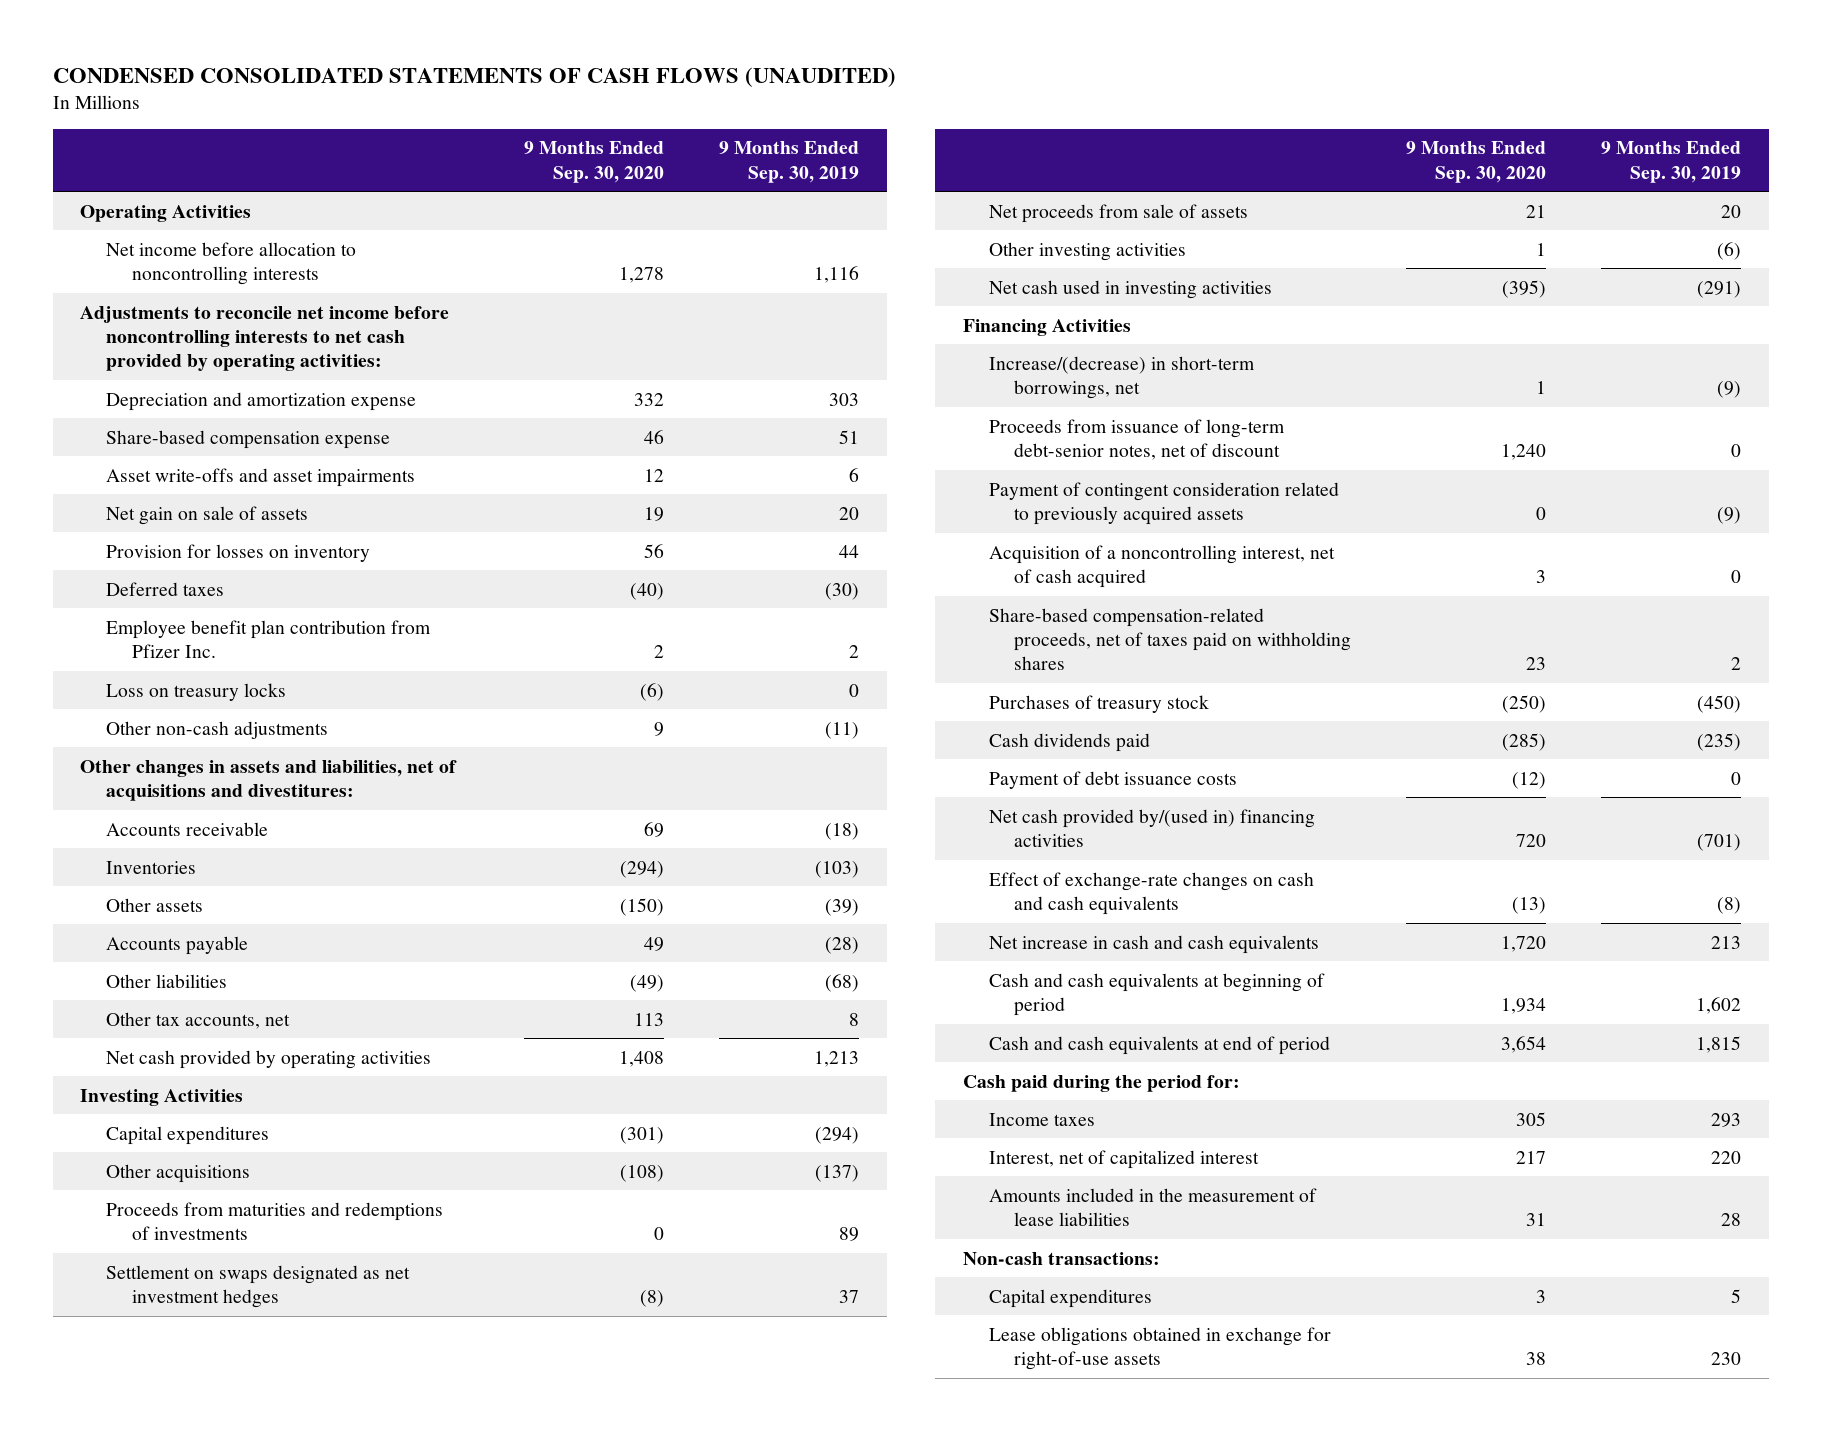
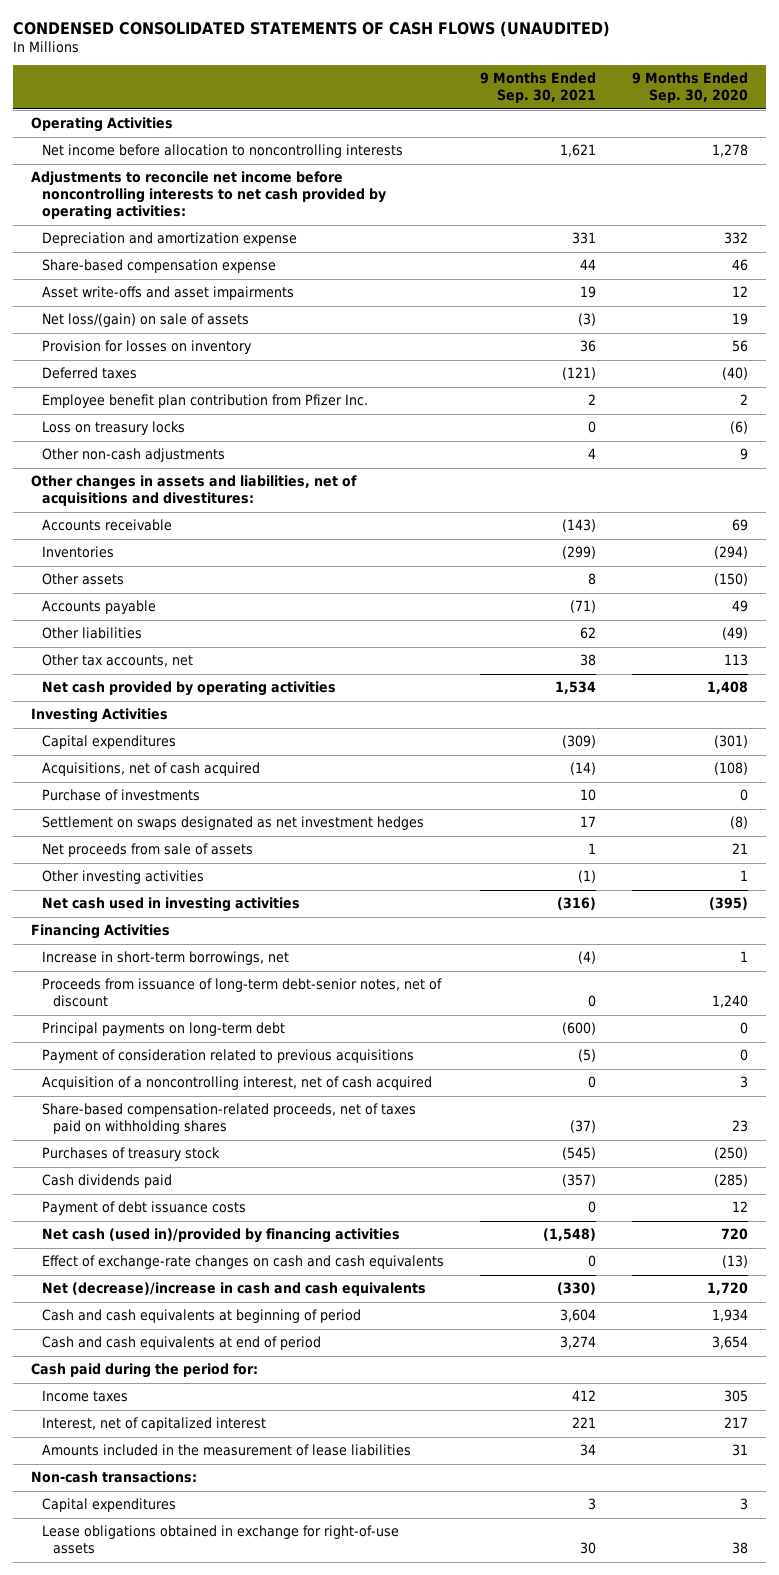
[719,141,860,183] 9 Months Ended Sep. 30, 2019 -> none
none -> [480,72,597,104] 9 Months Ended Sep. 30, 2021
[106,505,309,525] Net gain on sale of assets -> [42,313,250,328] Net loss/(gain) on sale of assets
[106,1201,444,1240] Proceeds from maturities and redemptions of investments -> none
[106,1163,251,1183] Other acquisitions -> [42,762,261,777] Acquisitions, net of cash acquired
none -> [42,789,201,802] Purchase of investments
[988,355,1255,399] Increase/(decrease) in short-term borrowings, net -> [42,951,290,966] Increase in short-term borrowings, net
none -> [42,1022,286,1037] Principal payments on long-term debt
[988,481,1339,525] Payment of contingent consideration related to previously acquired assets -> [42,1049,415,1064] Payment of consideration related to previous acquisitions
[1512,771,1547,789] (12) -> [732,1201,749,1213] 12
[988,808,1315,847] Net cash provided by/(used in) financing activities -> [42,1228,401,1244] Net cash (used in)/provided by financing activities
[988,934,1319,954] Net increase in cash and cash equivalents -> [42,1282,427,1297] Net (decrease)/increase in cash and cash equivalents

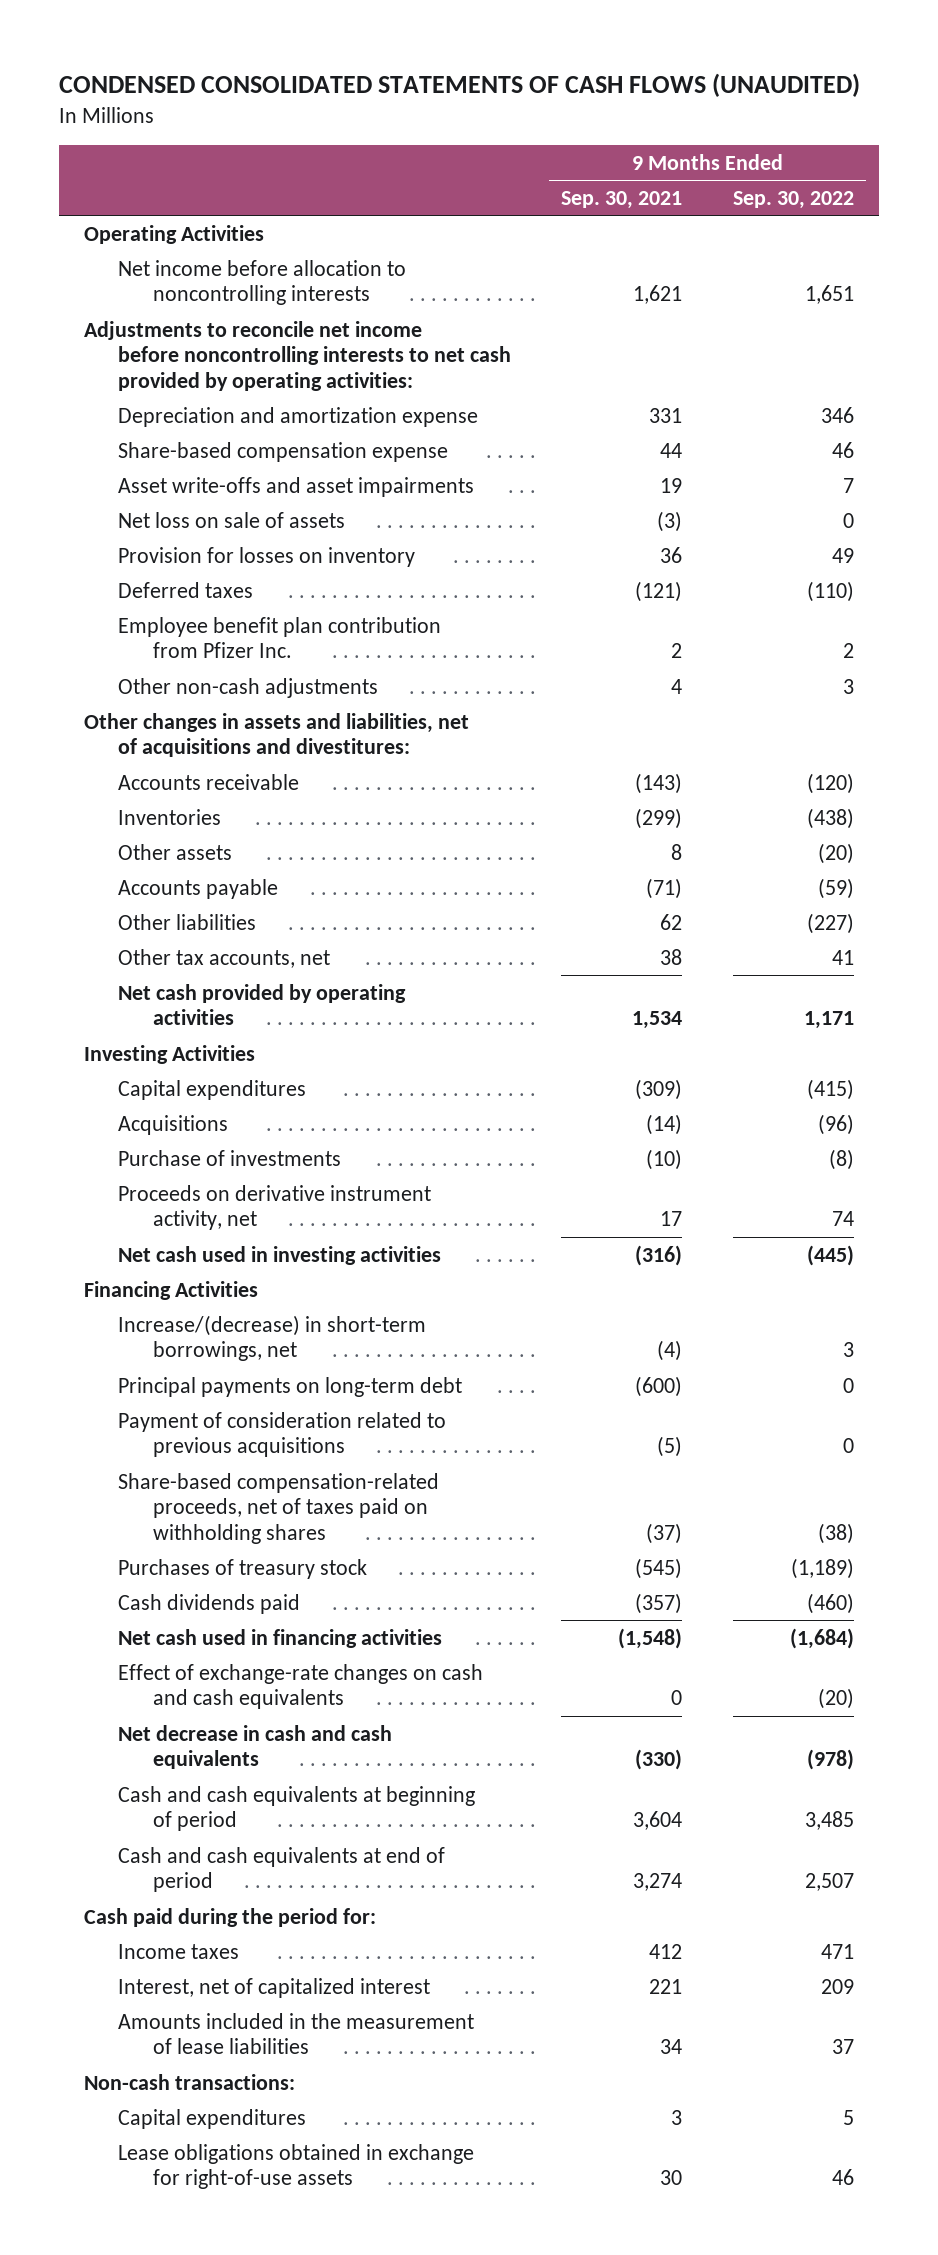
[632,72,749,104] 9 Months Ended Sep. 30, 2020 -> none
none -> [732,191,854,210] Sep. 30, 2022
[42,313,250,328] Net loss/(gain) on sale of assets -> [118,511,346,528] Net loss on sale of assets
[42,421,186,436] Loss on treasury locks -> none
[42,843,254,858] Net proceeds from sale of assets -> none
[42,870,205,885] Other investing activities -> none
[42,762,261,777] Acquisitions, net of cash acquired -> [118,1114,229,1135] Acquisitions
[580,789,597,802] 10 -> [646,1148,683,1170] (10)
[42,816,425,831] Settlement on swaps designated as net investment hedges -> [118,1184,432,1231] Proceeds on derivative instrument activity, net
[42,978,443,1008] Proceeds from issuance of long-term debt-senior notes, net of discount -> none
[42,951,290,966] Increase in short-term borrowings, net -> [118,1314,427,1362] Increase/(decrease) in short-term borrowings, net
[42,1076,433,1091] Acquisition of a noncontrolling interest, net of cash acquired -> none
[42,1201,247,1216] Payment of debt issuance costs -> none
[42,1228,401,1244] Net cash (used in)/provided by financing activities -> [118,1628,443,1648] Net cash used in financing activities
[42,1282,427,1297] Net (decrease)/increase in cash and cash equivalents -> [118,1724,393,1770] Net decrease in cash and cash equivalents

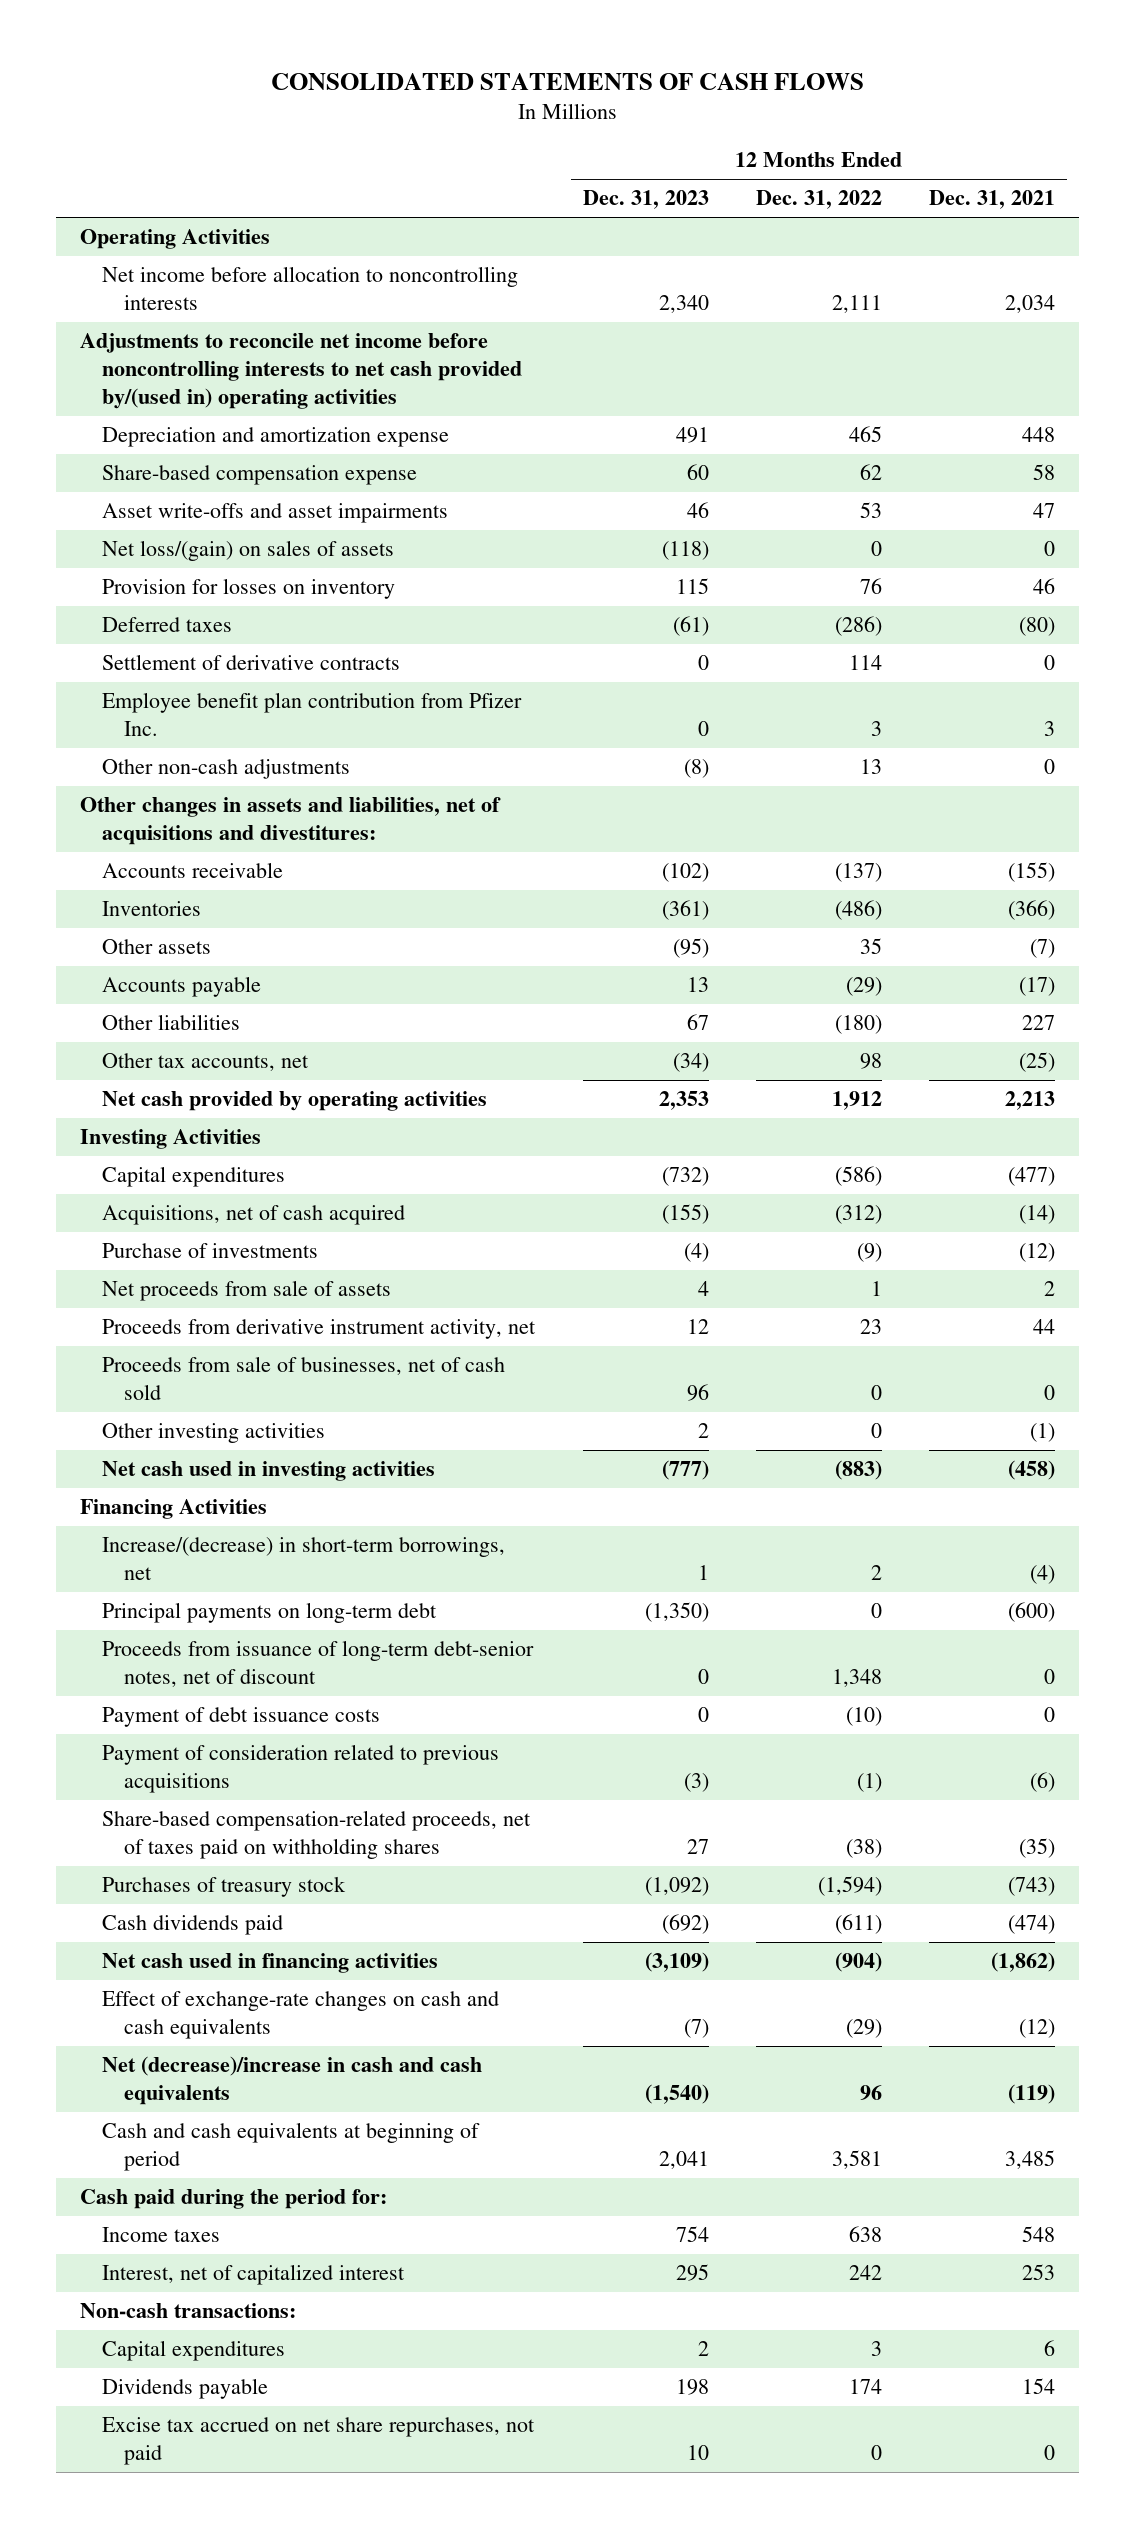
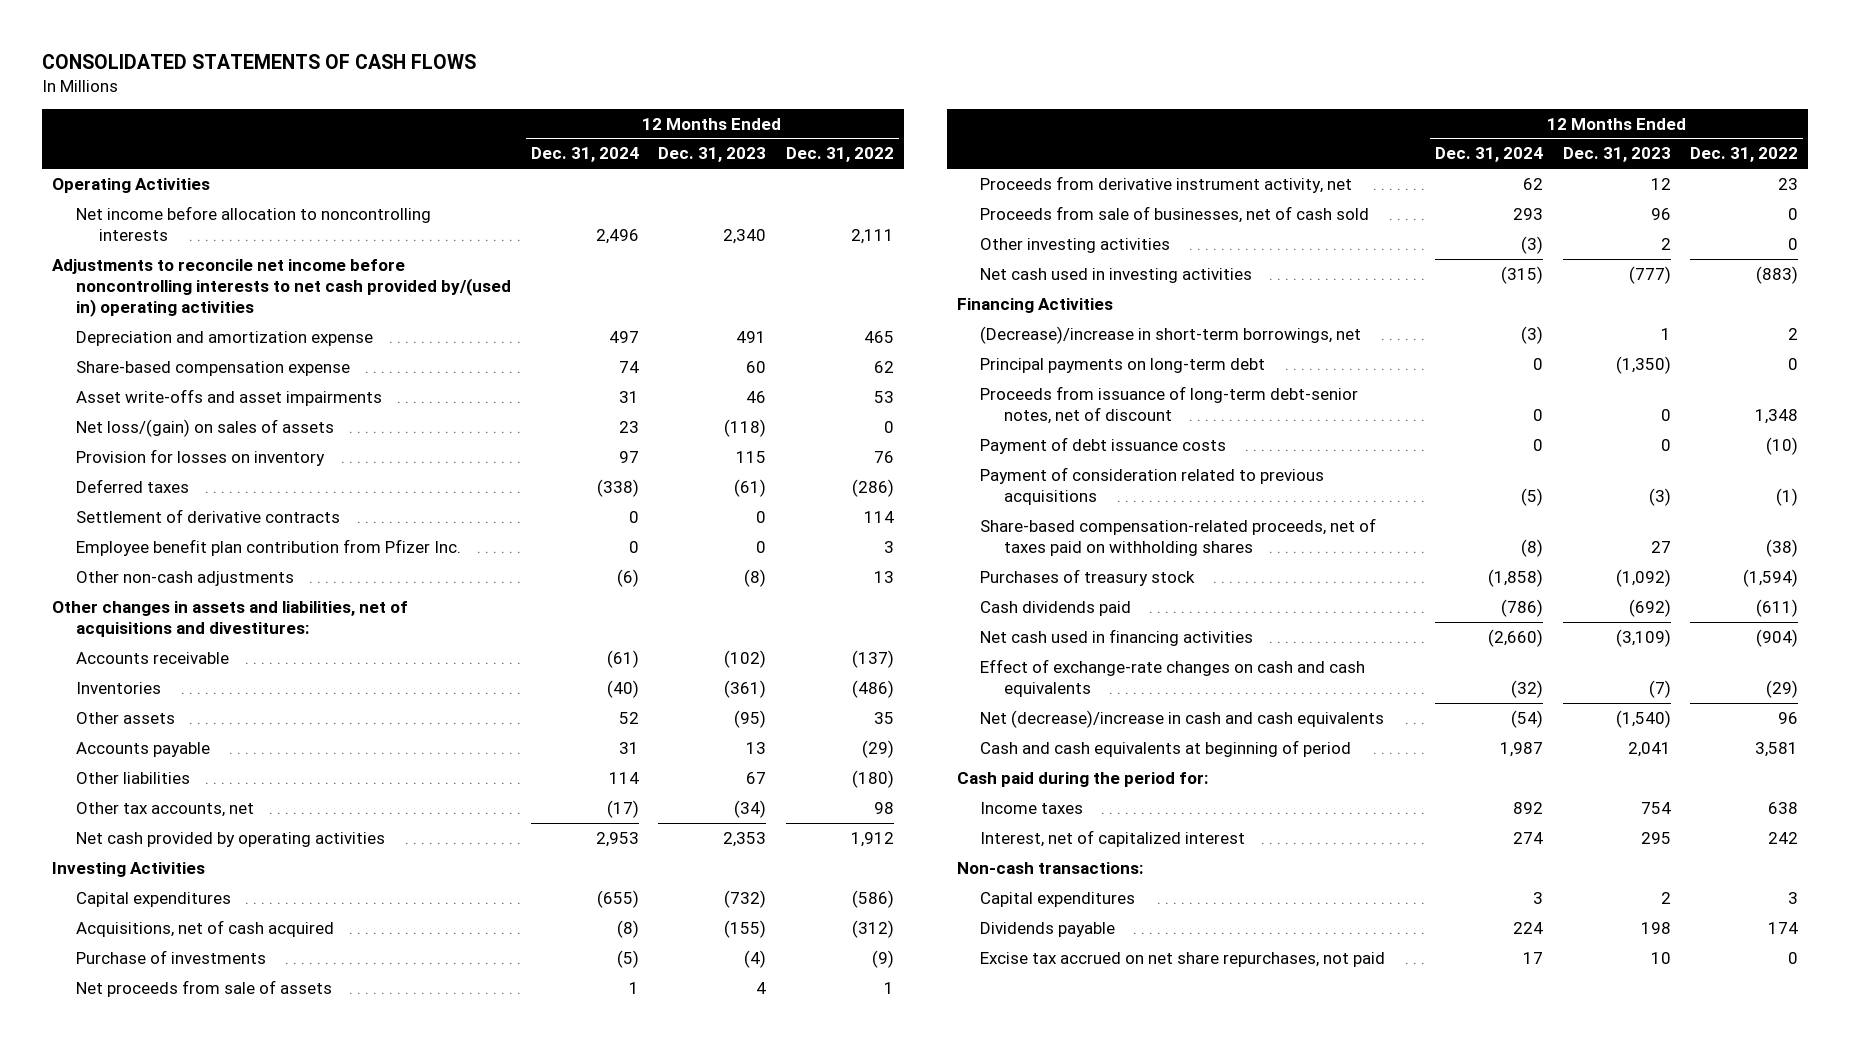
[929,190,1056,210] Dec. 31, 2021 -> none
none -> [530,147,639,163] Dec. 31, 2024
[102,1537,506,1581] Increase/(decrease) in short-term borrowings, net -> [980,325,1362,344] (Decrease)/increase in short-term borrowings, net

